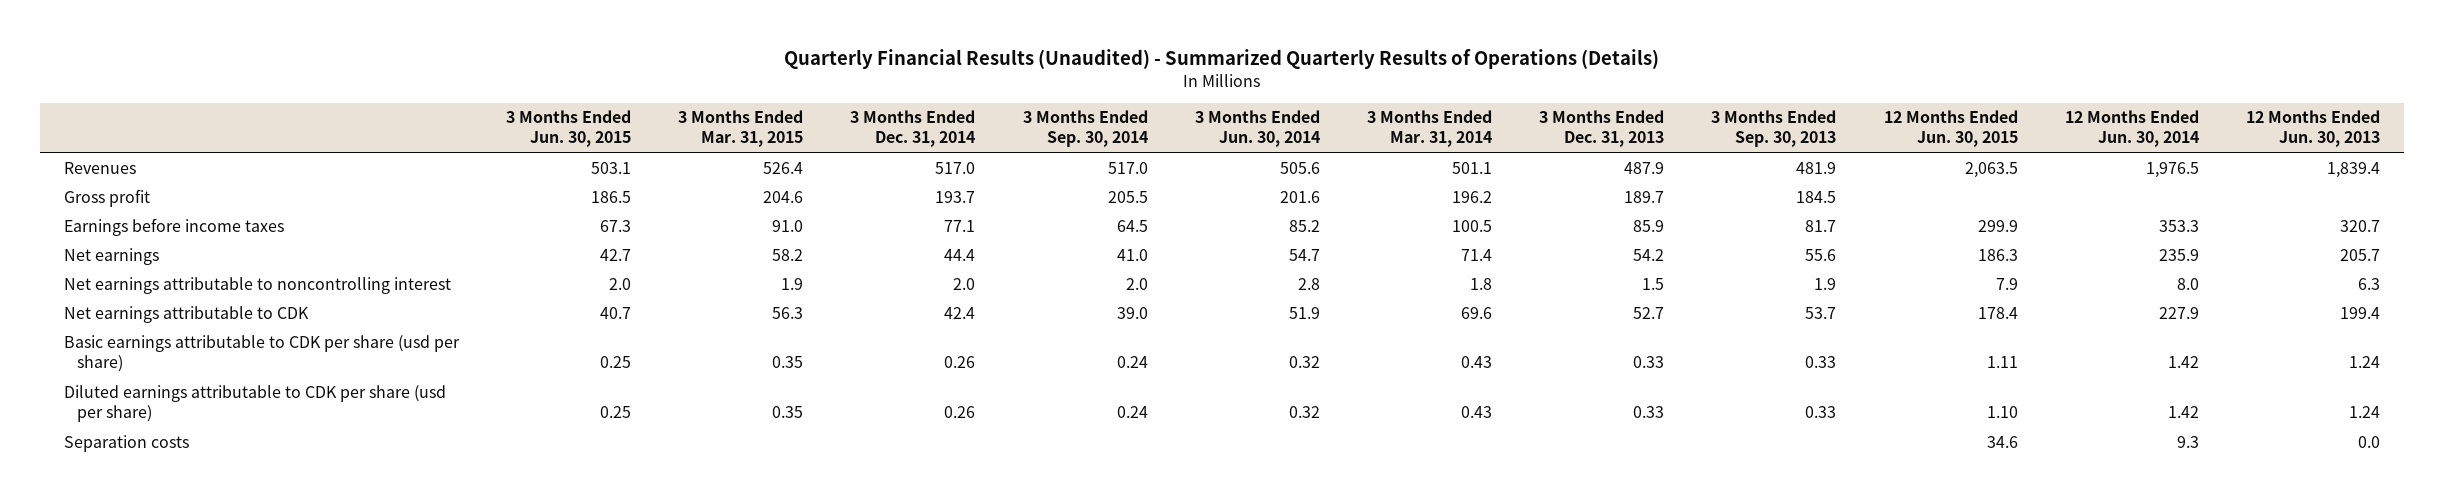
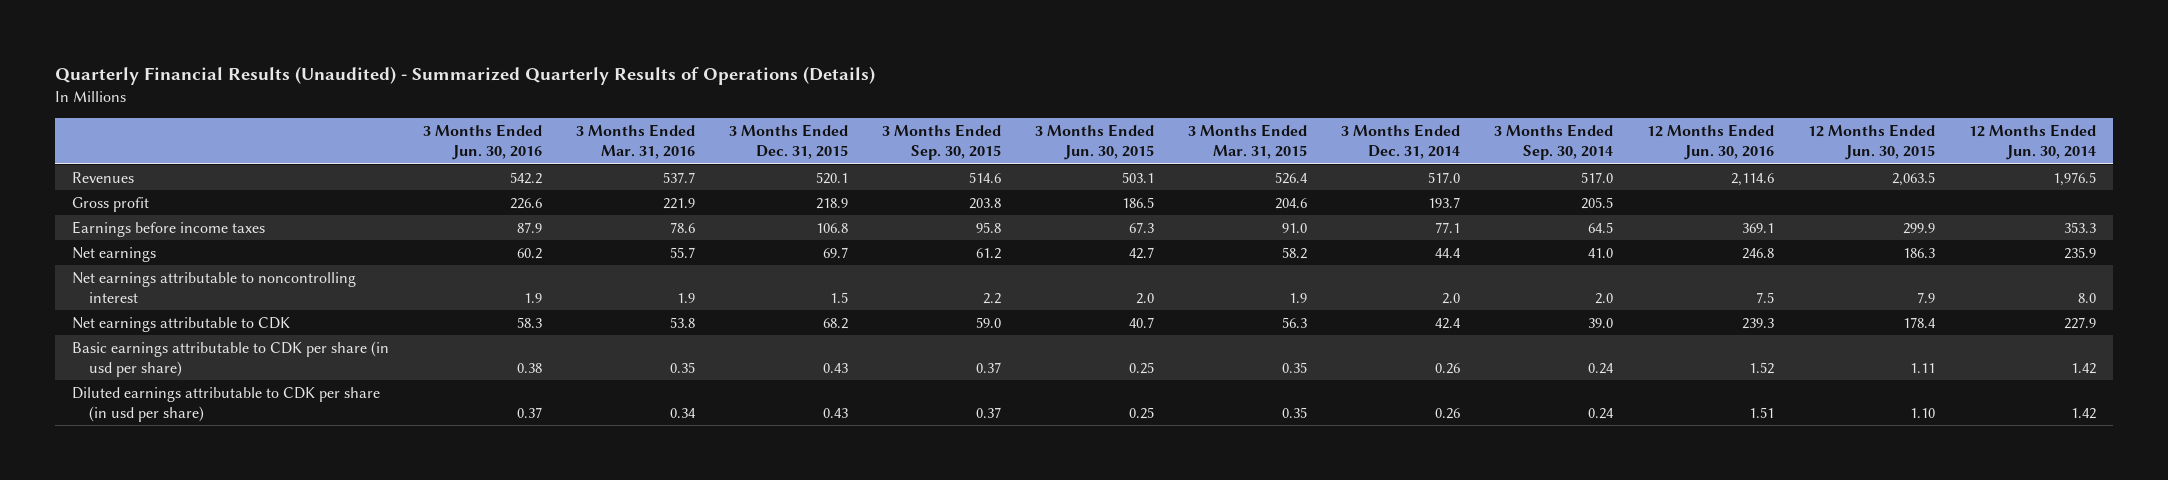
[1194,110,1320,148] 3 Months Ended Jun. 30, 2014 -> none
[1367,110,1493,148] 3 Months Ended Mar. 31, 2014 -> none
[1539,110,1665,148] 3 Months Ended Dec. 31, 2013 -> none
[1711,110,1837,148] 3 Months Ended Sep. 30, 2013 -> none
[2246,110,2381,148] 12 Months Ended Jun. 30, 2013 -> none
none -> [423,124,543,161] 3 Months Ended Jun. 30, 2016
none -> [576,124,696,160] 3 Months Ended Mar. 31, 2016
none -> [729,124,849,160] 3 Months Ended Dec. 31, 2015
none -> [882,124,1002,161] 3 Months Ended Sep. 30, 2015
none -> [1647,124,1775,161] 12 Months Ended Jun. 30, 2016
[63,434,189,452] Separation costs -> none
[63,334,460,372] Basic earnings attributable to CDK per share (usd per share) -> [72,340,390,377] Basic earnings attributable to CDK per share (in usd per share)
[63,384,446,422] Diluted earnings attributable to CDK per share (usd per share) -> [72,386,381,422] Diluted earnings attributable to CDK per share (in usd per share)

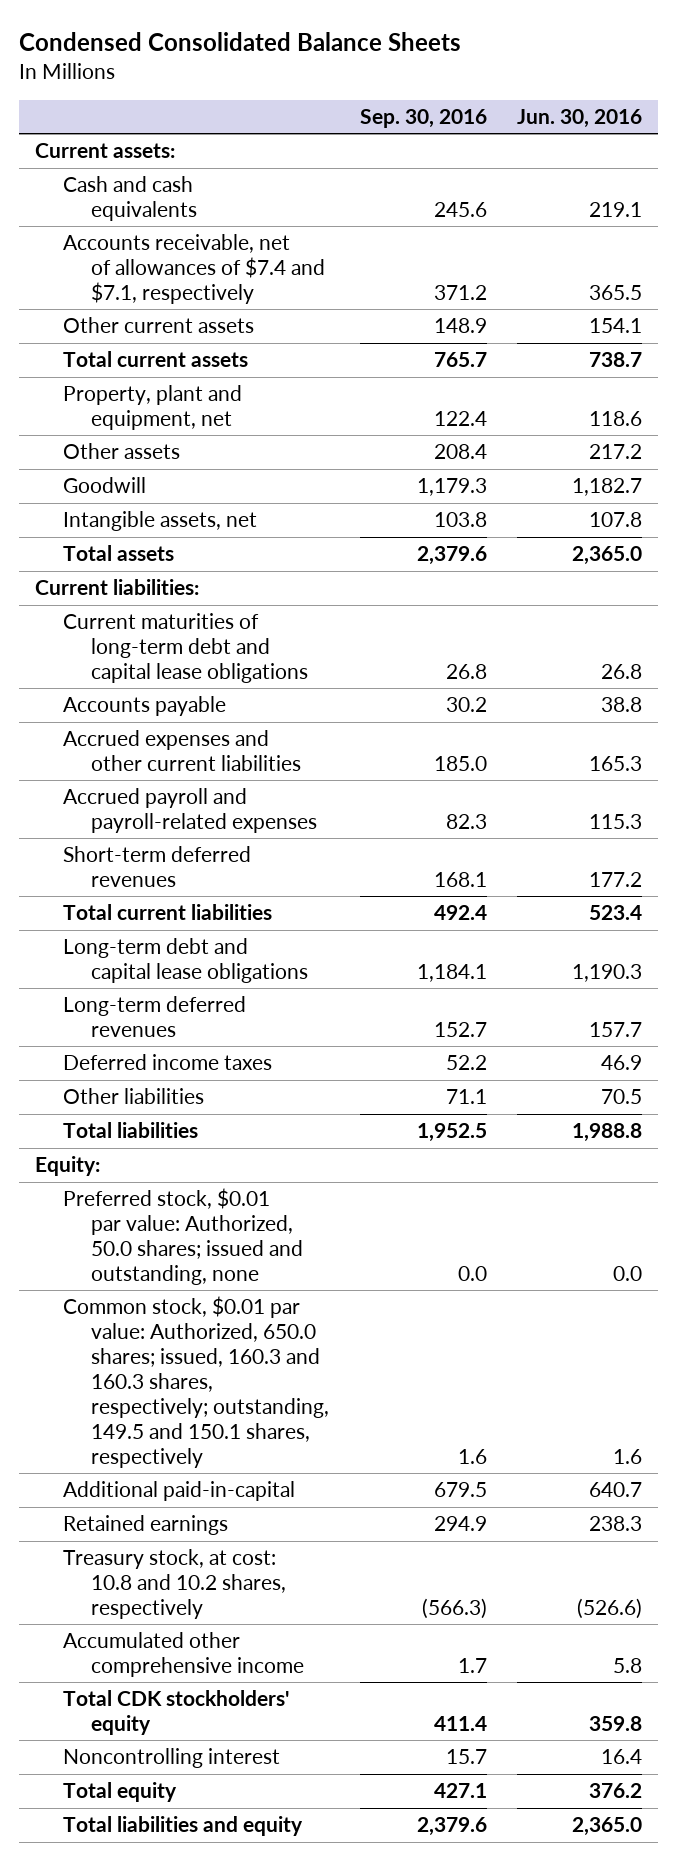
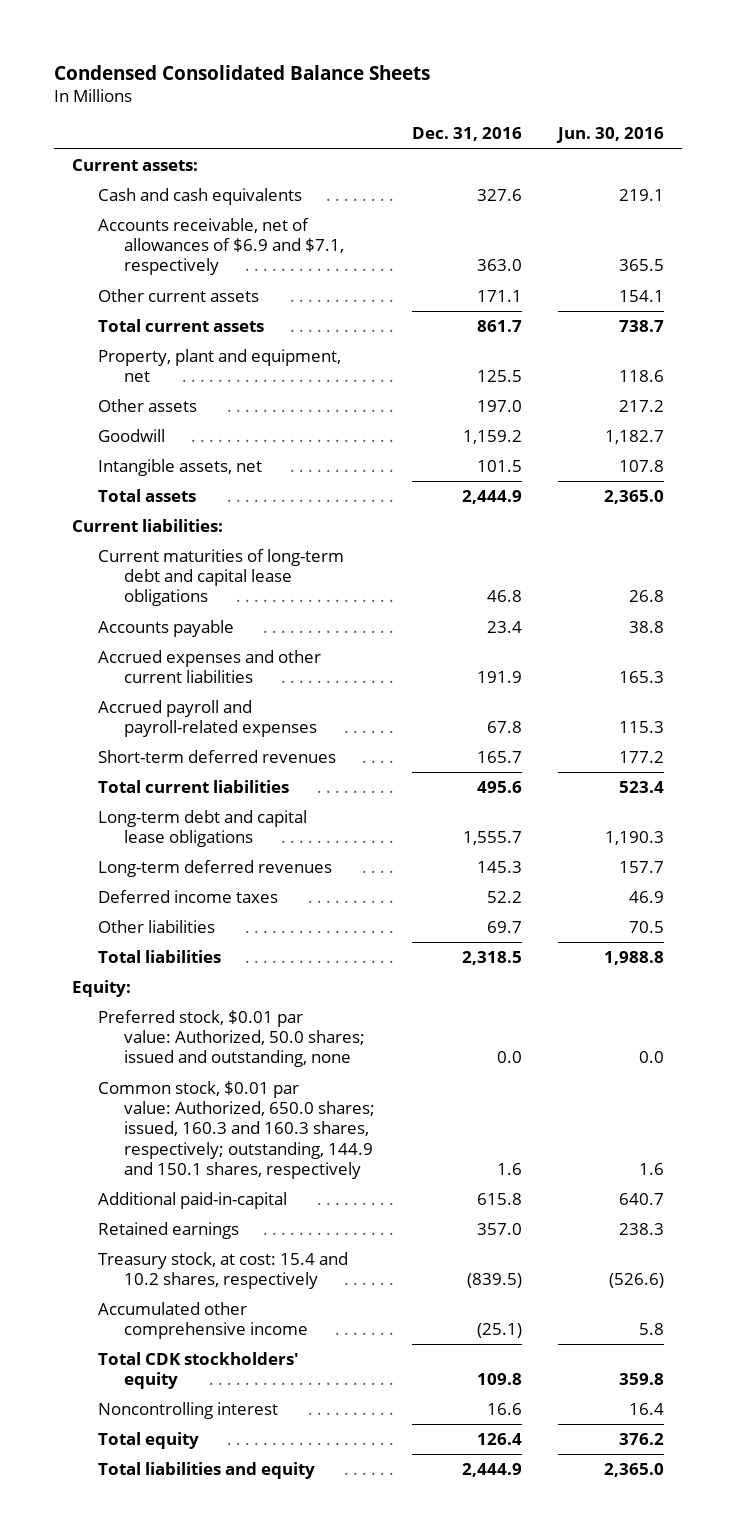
[359,109,487,129] Sep. 30, 2016 -> none
none -> [411,127,522,142] Dec. 31, 2016
[62,234,326,305] Accounts receivable, net of allowances of $7.4 and $7.1, respectively -> [98,217,345,276] Accounts receivable, net of allowances of $6.9 and $7.1, respectively
[62,1296,330,1468] Common stock, $0.01 par value: Authorized, 650.0 shares; issued, 160.3 and 160.3 shares, respectively; outstanding, 149.5 and 150.1 shares, respectively -> [98,1080,376,1180] Common stock, $0.01 par value: Authorized, 650.0 shares; issued, 160.3 and 160.3 shares, respectively; outstanding, 144.9 and 150.1 shares, respectively
[62,1549,287,1620] Treasury stock, at cost: 10.8 and 10.2 shares, respectively -> [98,1251,349,1290] Treasury stock, at cost: 15.4 and 10.2 shares, respectively

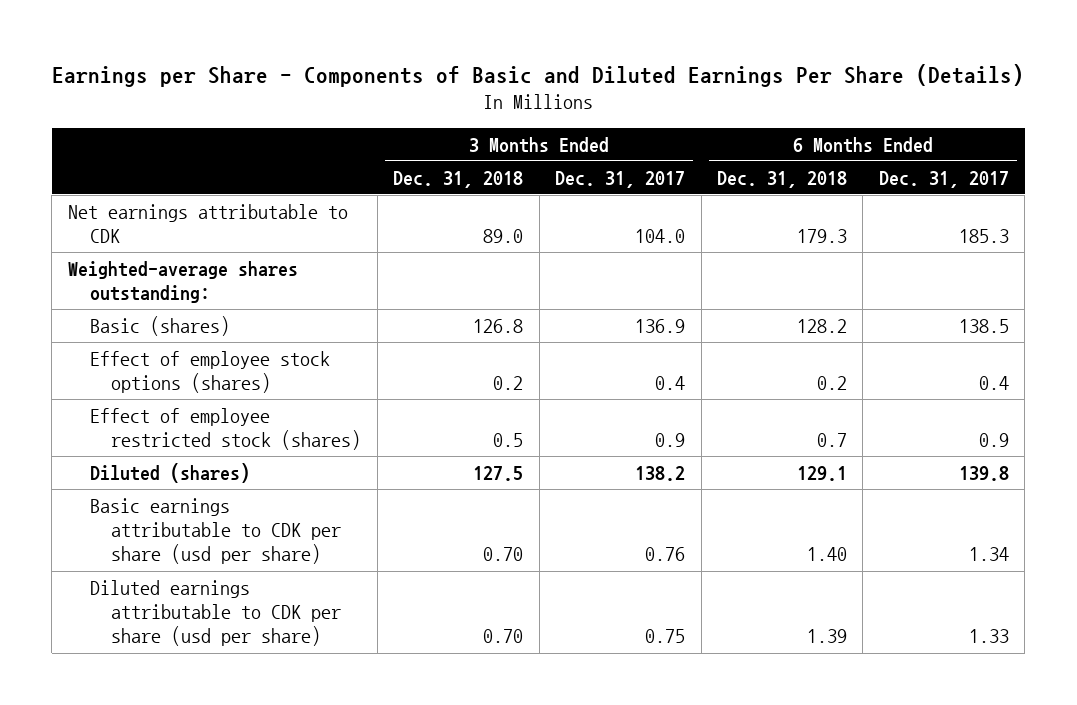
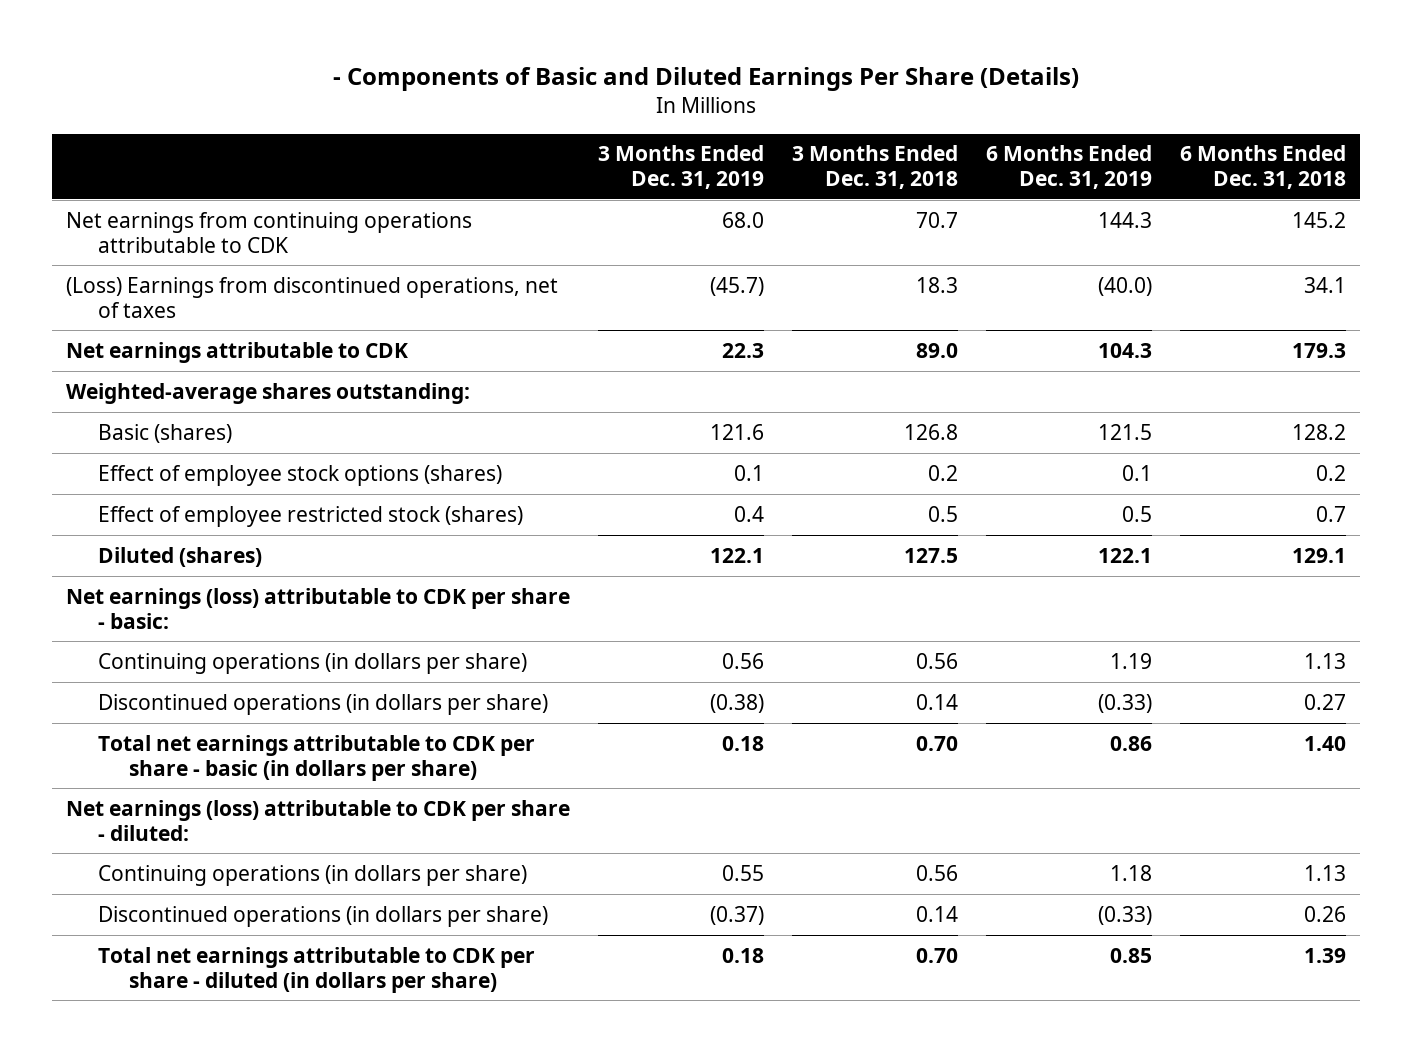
[52,64,1025,88] Earnings per Share - Components of Basic and Diluted Earnings Per Share (Details) -> [333,66,1080,91] - Components of Basic and Diluted Earnings Per Share (Details)
[555,170,686,188] Dec. 31, 2017 -> none
[878,170,1009,188] Dec. 31, 2017 -> none
none -> [598,145,765,190] 3 Months Ended Dec. 31, 2019
none -> [986,145,1153,190] 6 Months Ended Dec. 31, 2019
none -> [66,211,473,253] Net earnings from continuing operations attributable to CDK
none -> [66,276,559,318] (Loss) Earnings from discontinued operations, net of taxes
none -> [66,587,571,629] Net earnings (loss) attributable to CDK per share - basic:
none -> [97,652,527,674] Continuing operations (in dollars per share)
none -> [97,693,548,715] Discontinued operations (in dollars per share)
[89,497,342,565] Basic earnings attributable to CDK per share (usd per share) -> [97,734,535,781] Total net earnings attributable to CDK per share - basic (in dollars per share)
none -> [66,799,571,841] Net earnings (loss) attributable to CDK per share - diluted:
none -> [97,864,527,886] Continuing operations (in dollars per share)
none -> [97,905,548,927] Discontinued operations (in dollars per share)
[89,579,342,647] Diluted earnings attributable to CDK per share (usd per share) -> [97,946,535,993] Total net earnings attributable to CDK per share - diluted (in dollars per share)

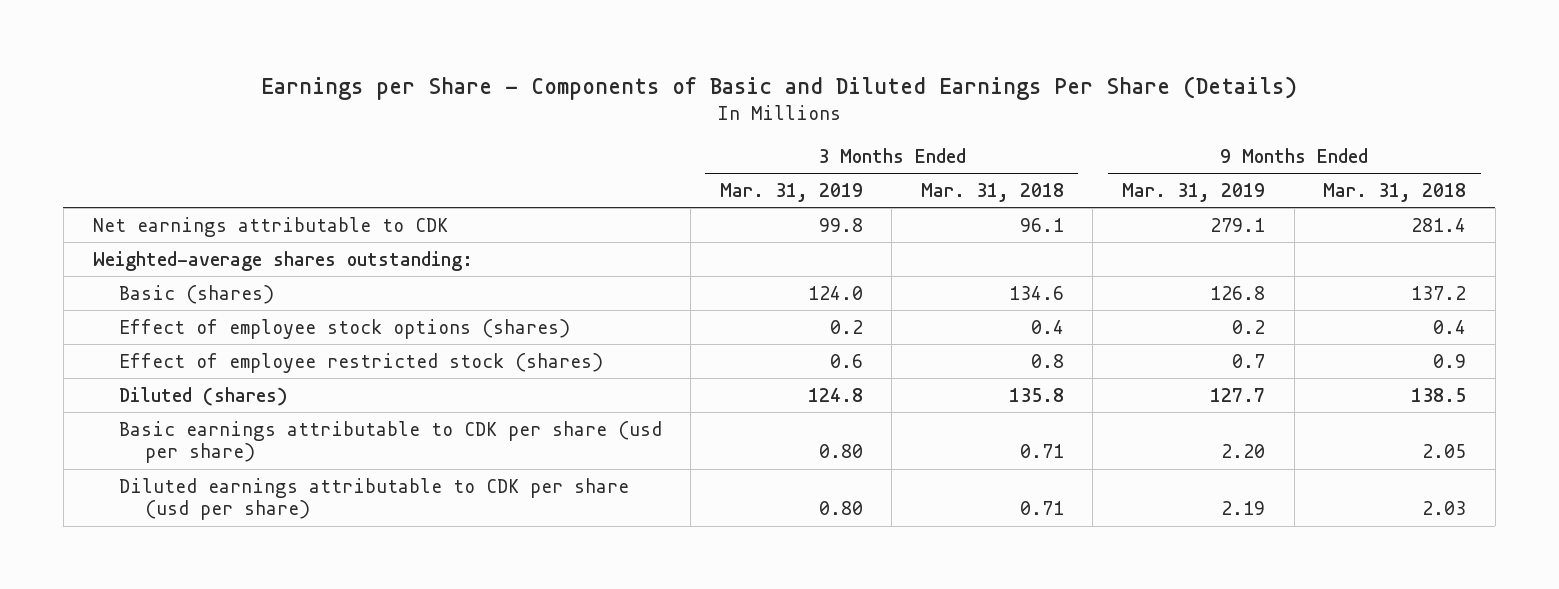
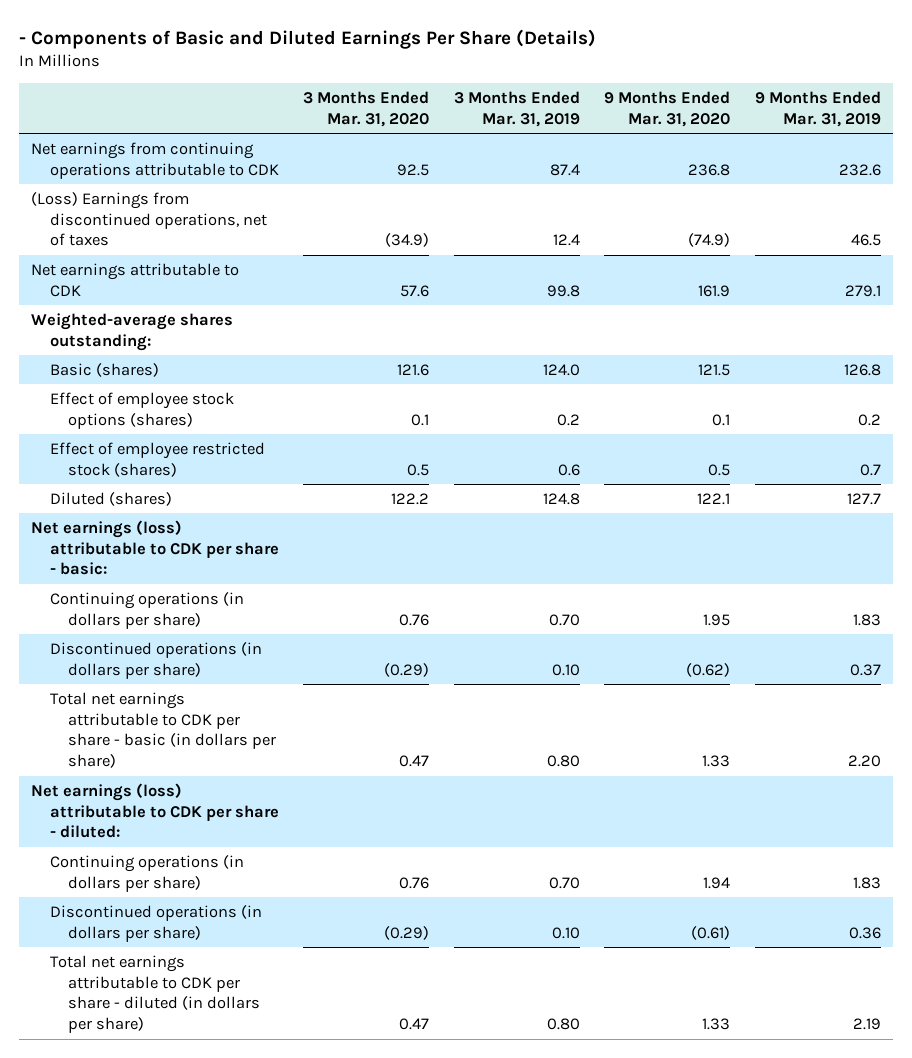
[261,75,1298,100] Earnings per Share - Components of Basic and Diluted Earnings Per Share (Details) -> [18,29,596,50] - Components of Basic and Diluted Earnings Per Share (Details)
[920,183,1064,203] Mar. 31, 2018 -> none
[1323,183,1467,203] Mar. 31, 2018 -> none
none -> [303,90,430,127] 3 Months Ended Mar. 31, 2020
none -> [604,90,731,127] 9 Months Ended Mar. 31, 2020
none -> [30,141,279,179] Net earnings from continuing operations attributable to CDK
none -> [30,191,267,247] (Loss) Earnings from discontinued operations, net of taxes
none -> [30,519,279,576] Net earnings (loss) attributable to CDK per share - basic:
none -> [49,591,244,629] Continuing operations (in dollars per share)
none -> [49,641,262,679] Discontinued operations (in dollars per share)
[118,420,662,464] Basic earnings attributable to CDK per share (usd per share) -> [49,691,277,769] Total net earnings attributable to CDK per share - basic (in dollars per share)
none -> [30,782,279,839] Net earnings (loss) attributable to CDK per share - diluted:
none -> [49,854,244,892] Continuing operations (in dollars per share)
none -> [49,904,262,942] Discontinued operations (in dollars per share)
[118,477,629,521] Diluted earnings attributable to CDK per share (usd per share) -> [49,954,261,1034] Total net earnings attributable to CDK per share - diluted (in dollars per share)

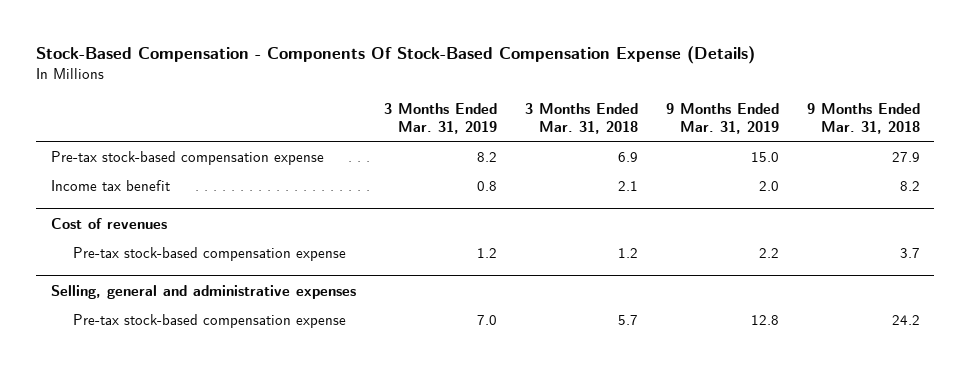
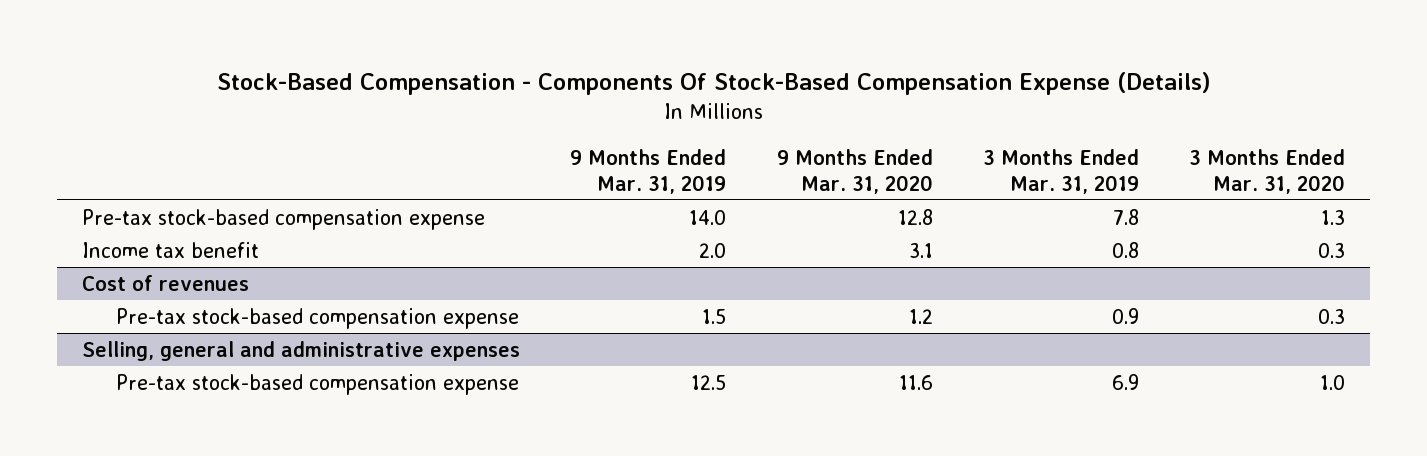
[524,102,638,134] 3 Months Ended Mar. 31, 2018 -> none
[807,102,921,134] 9 Months Ended Mar. 31, 2018 -> none
none -> [776,148,933,194] 9 Months Ended Mar. 31, 2020
none -> [1189,148,1346,194] 3 Months Ended Mar. 31, 2020
[476,151,497,162] 8.2 -> [1112,208,1139,225] 7.8
[751,151,780,162] 15.0 -> [689,209,727,225] 14.0
[476,247,497,258] 1.2 -> [1111,307,1139,324] 0.9
[759,247,780,258] 2.2 -> [702,308,727,324] 1.5
[476,314,497,325] 7.0 -> [1111,373,1139,390] 6.9
[751,314,780,325] 12.8 -> [691,374,727,390] 12.5

